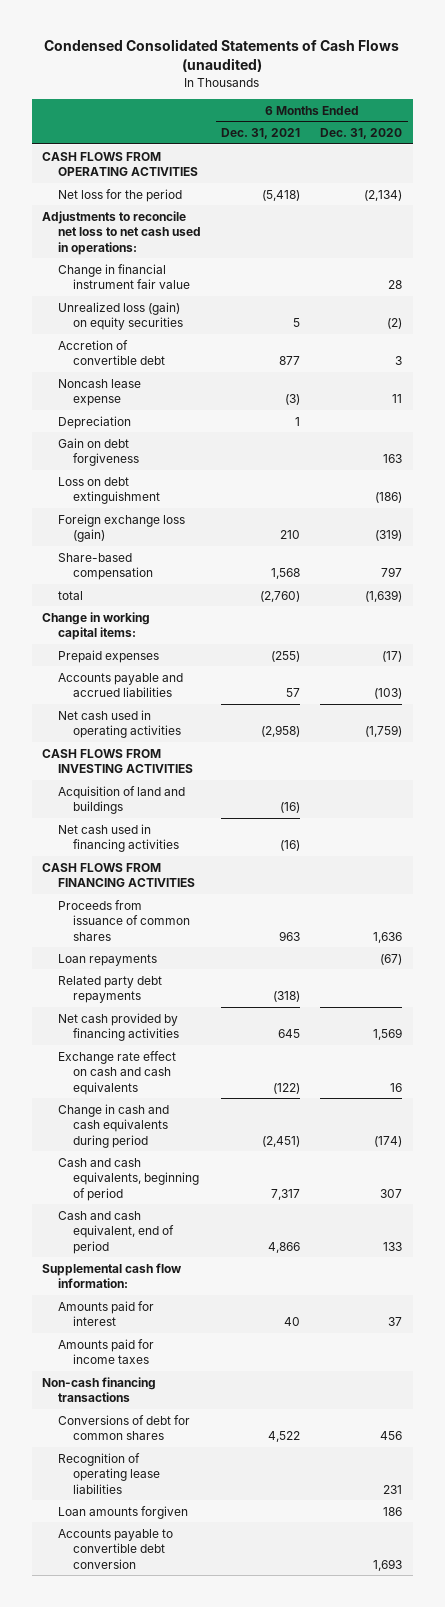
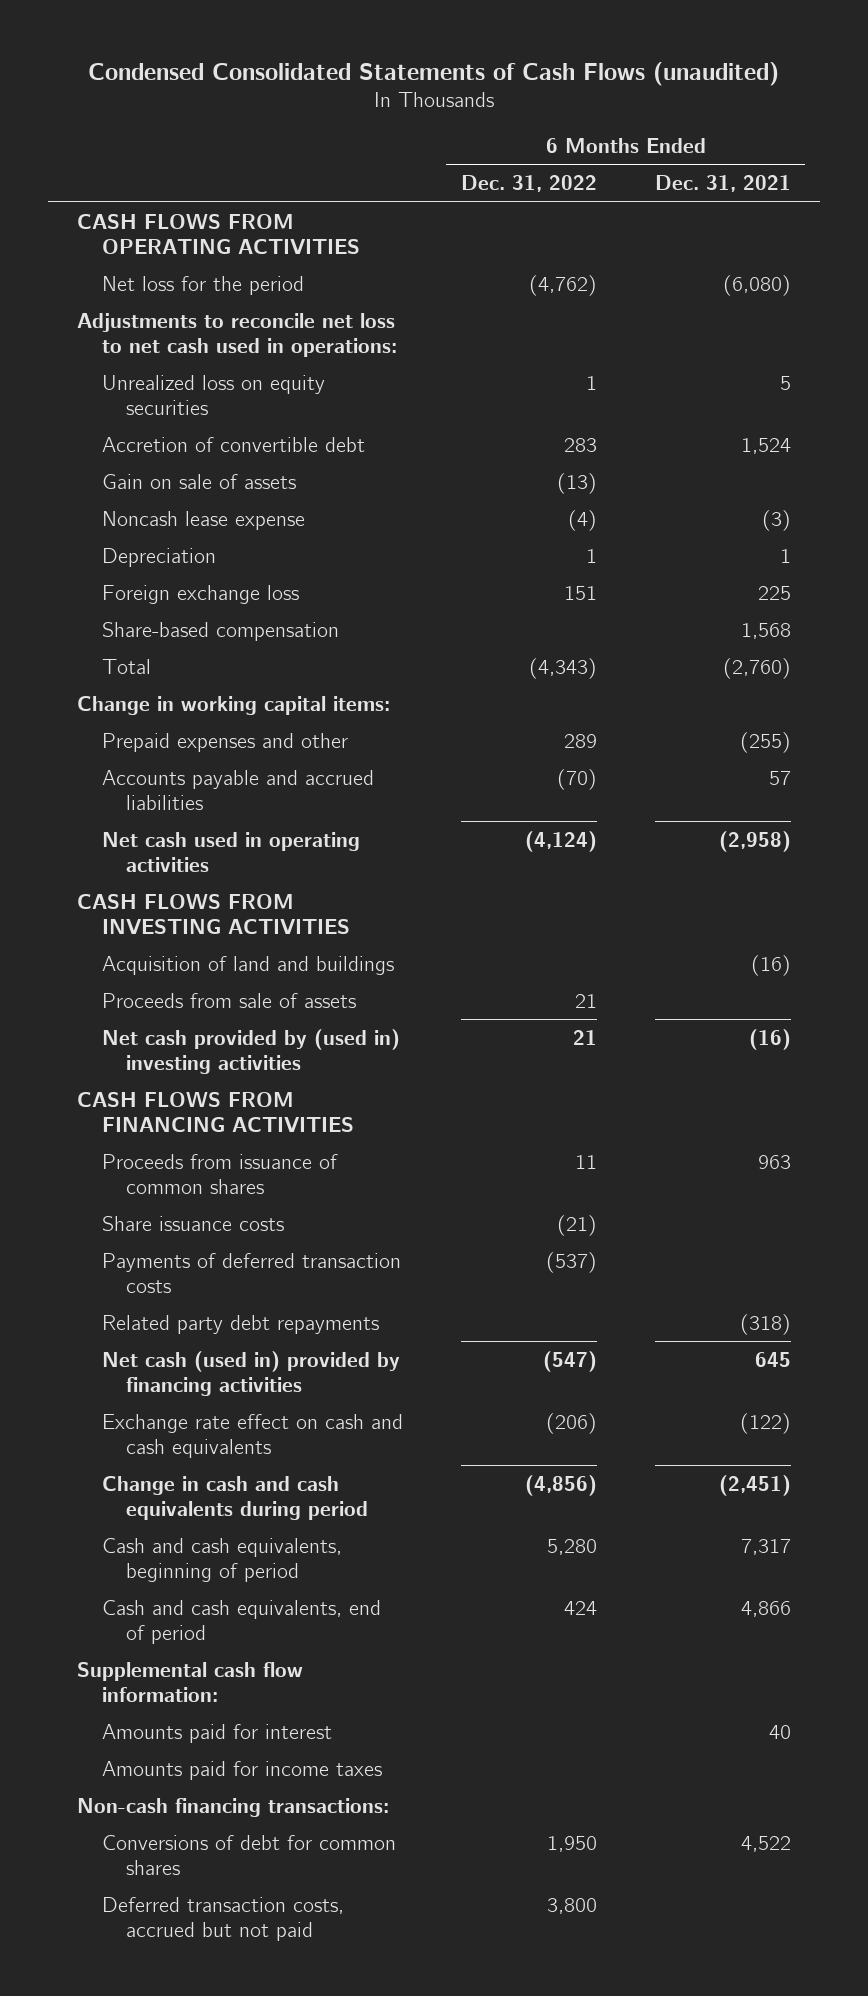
[320,128,403,140] Dec. 31, 2020 -> none
none -> [460,175,597,193] Dec. 31, 2022
[262,189,301,201] (5,418) -> [722,274,791,296] (6,080)
[57,263,191,290] Change in financial instrument fair value -> none
[57,301,184,331] Unrealized loss (gain) on equity securities -> [101,374,325,415] Unrealized loss on equity securities
[279,356,301,366] 877 -> [740,437,791,454] 1,524
none -> [101,473,296,489] Gain on sale of assets
[57,437,140,467] Gain on debt forgiveness -> none
[57,476,161,505] Loss on debt extinguishment -> none
[57,513,185,543] Foreign exchange loss (gain) -> [101,584,299,604] Foreign exchange loss
[280,530,301,540] 210 -> [757,585,791,600] 225
[57,590,83,600] total -> [101,658,151,674] Total
[57,649,159,663] Prepaid expenses -> [101,732,348,752] Prepaid expenses and other
none -> [101,992,356,1008] Proceeds from sale of assets
[57,823,180,853] Net cash used in financing activities -> [101,1028,400,1074] Net cash provided by (used in) investing activities
[57,953,157,966] Loan repayments -> none
none -> [101,1215,284,1231] Share issuance costs
none -> [101,1252,401,1293] Payments of deferred transaction costs
[57,1012,180,1042] Net cash provided by financing activities -> [101,1350,400,1396] Net cash (used in) provided by financing activities
[57,1210,175,1254] Cash and cash equivalent, end of period -> [101,1599,381,1644] Cash and cash equivalents, end of period
[42,1376,157,1403] Non-cash financing transactions -> [77,1797,390,1817] Non-cash financing transactions:
[57,1452,161,1494] Recognition of operating lease liabilities -> none
[57,1505,188,1519] Loan amounts forgiven -> none
[57,1528,173,1569] Accounts payable to convertible debt conversion -> none
none -> [101,1896,344,1941] Deferred transaction costs, accrued but not paid

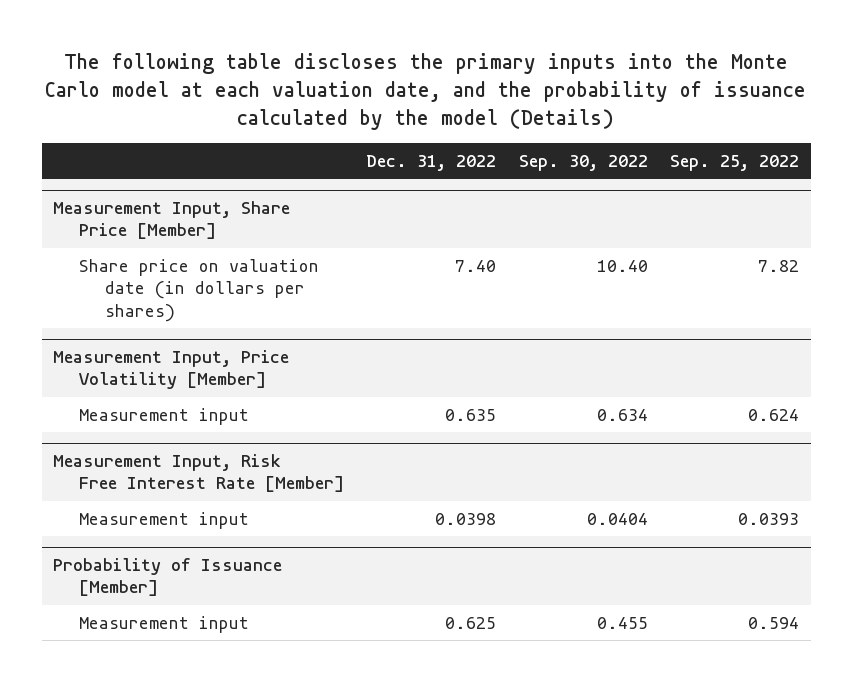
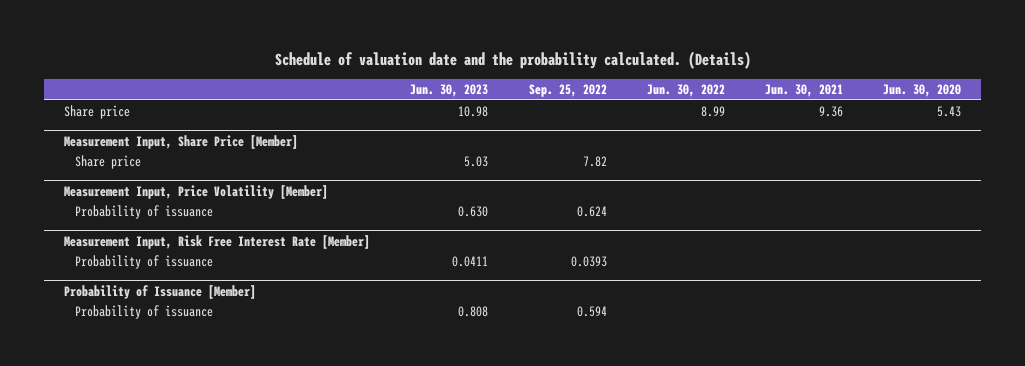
[45,53,807,131] The following table discloses the primary inputs into the Monte Carlo model at each valuation date, and the probability of issuance calculated by the model (Details) -> [274,51,751,70] Schedule of valuation date and the probability calculated. (Details)
[366,154,497,171] Dec. 31, 2022 -> none
[518,154,648,171] Sep. 30, 2022 -> none
none -> [410,84,489,98] Jun. 30, 2023
none -> [646,84,725,98] Jun. 30, 2022
none -> [765,84,844,98] Jun. 30, 2021
none -> [883,84,962,98] Jun. 30, 2020
none -> [64,105,131,120] Share price
[78,258,319,322] Share price on valuation date (in dollars per shares) -> [75,155,142,170] Share price
[78,407,249,425] Measurement input -> [75,205,214,220] Probability of issuance
[78,511,249,529] Measurement input -> [75,255,214,270] Probability of issuance
[78,615,249,633] Measurement input -> [75,305,214,320] Probability of issuance

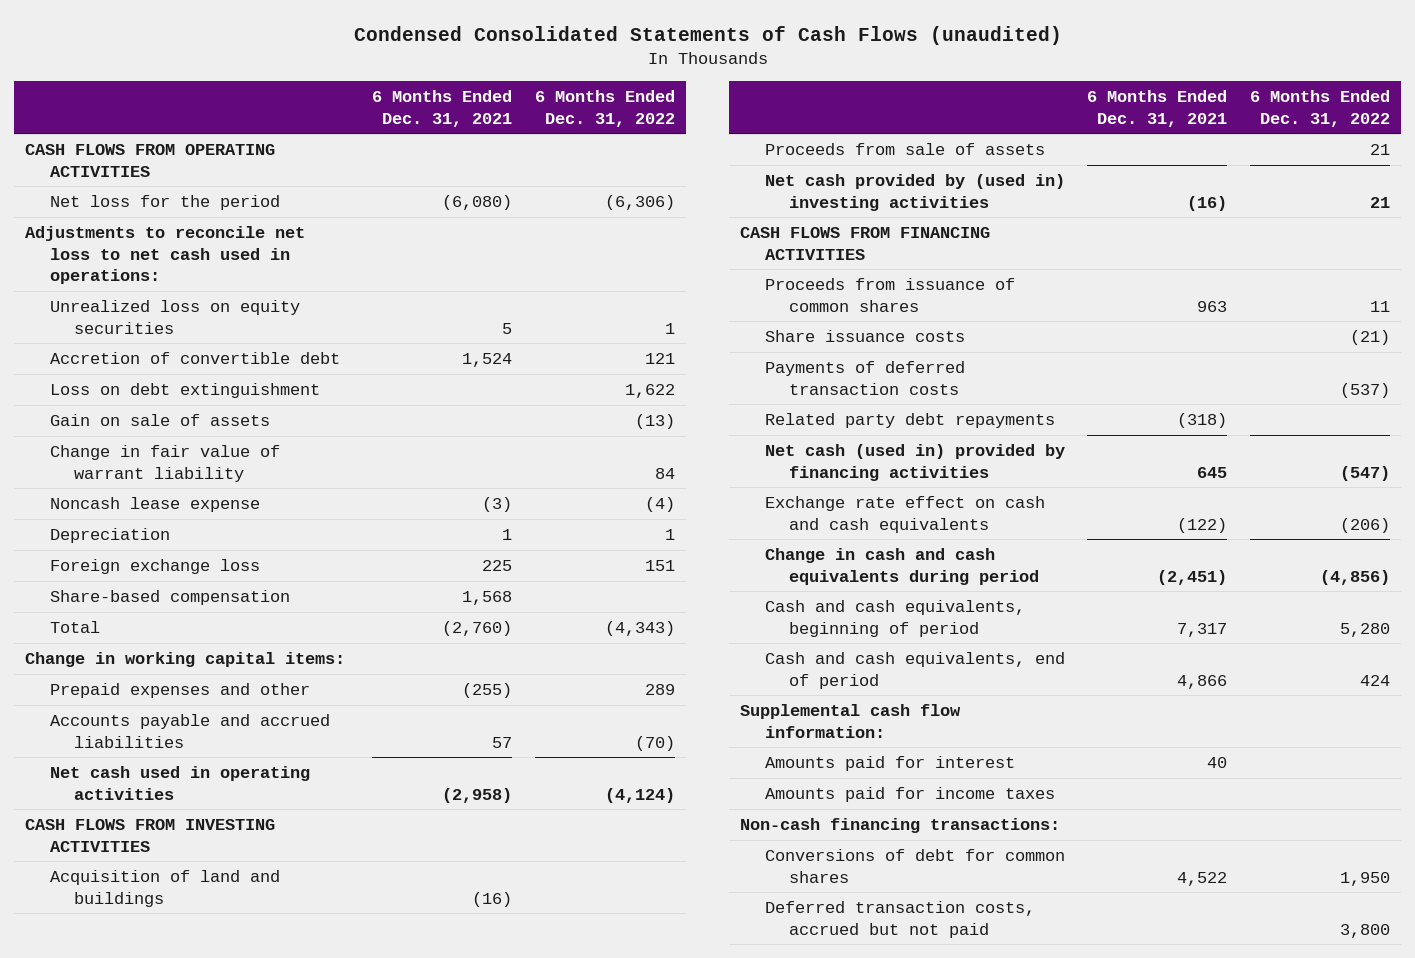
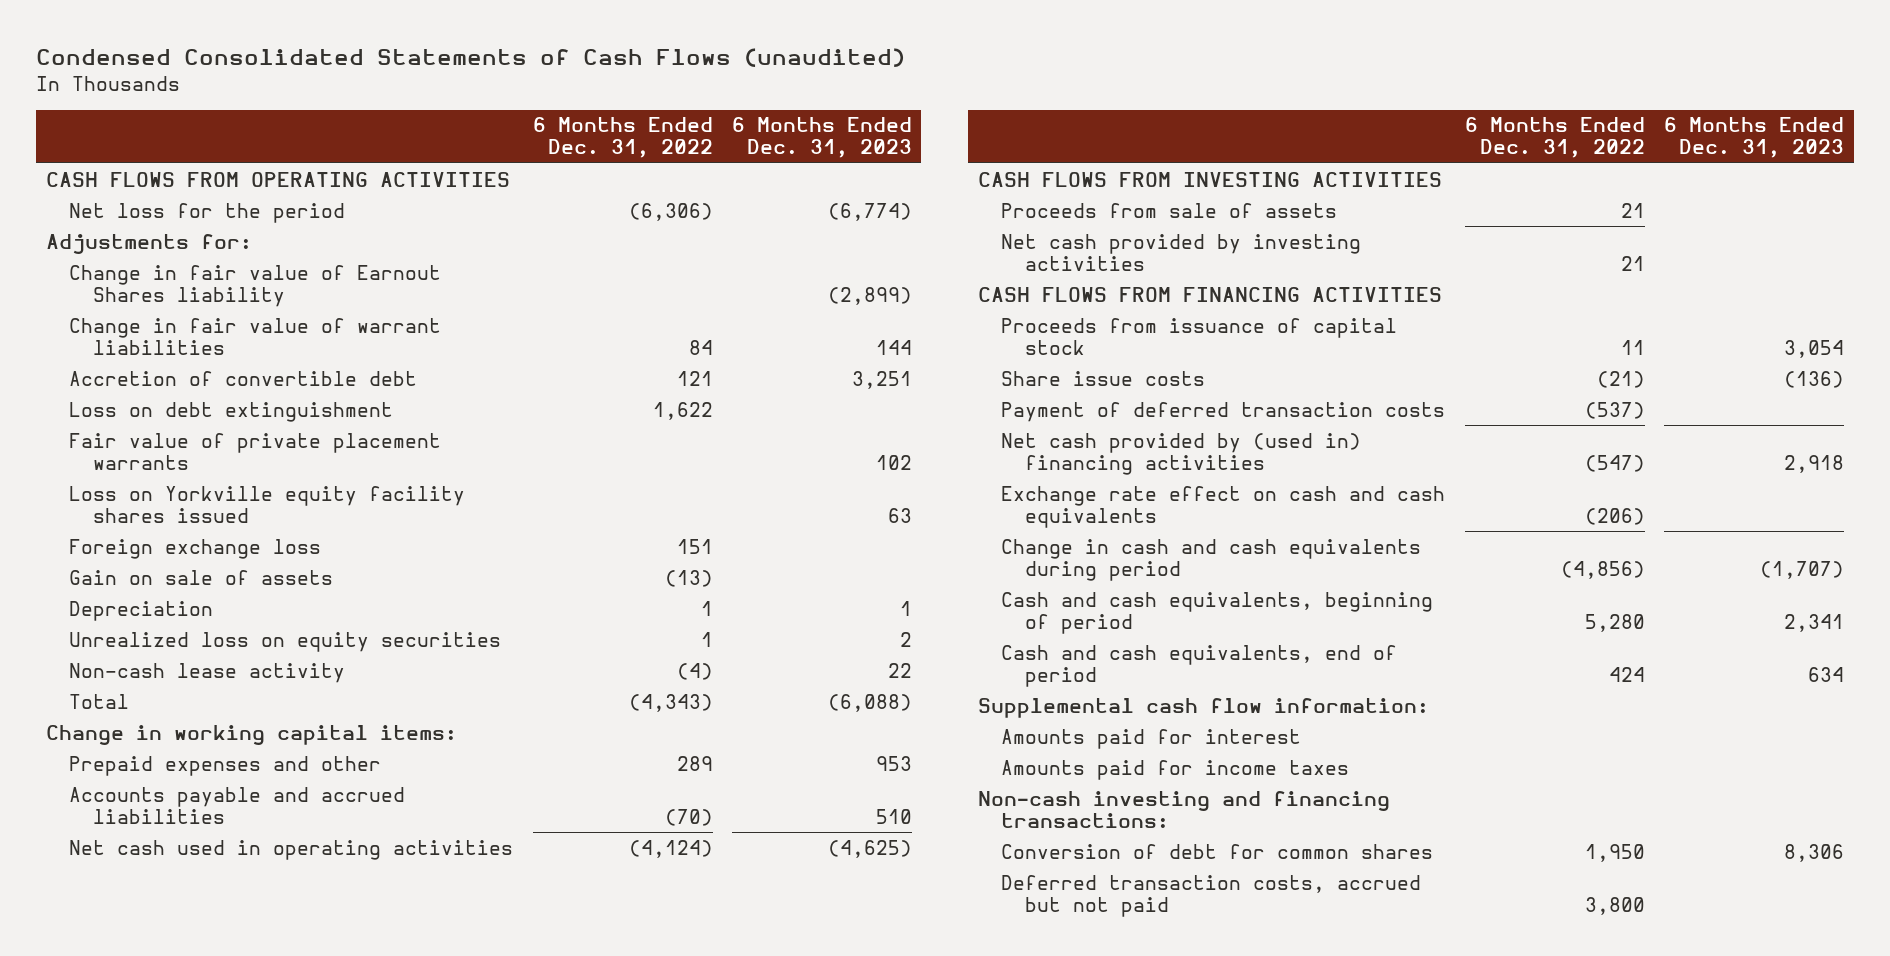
[372,90,513,127] 6 Months Ended Dec. 31, 2021 -> none
none -> [731,117,912,159] 6 Months Ended Dec. 31, 2023
[25,226,306,285] Adjustments to reconcile net loss to net cash used in operations: -> [45,233,252,254] Adjustments for:
none -> [69,264,442,307] Change in fair value of Earnout Shares liability
none -> [69,317,442,355] Change in fair value of warrant liabilities
none -> [69,432,442,470] Fair value of private placement warrants
none -> [69,485,466,523] Loss on Yorkville equity facility shares issued
[49,559,260,575] Foreign exchange loss -> [69,538,322,559] Foreign exchange loss
[49,445,280,482] Change in fair value of warrant liability -> none
[49,497,260,513] Noncash lease expense -> none
[49,590,290,606] Share-based compensation -> none
[49,300,300,334] Unrealized loss on equity securities -> [69,631,502,652] Unrealized loss on equity securities
none -> [69,662,346,683] Non-cash lease activity
[49,870,280,907] Acquisition of land and buildings -> none
[764,174,1065,211] Net cash provided by (used in) investing activities -> [1001,233,1362,271] Net cash provided by investing activities
[764,413,1055,429] Related party debt repayments -> none
[764,278,1015,312] Proceeds from issuance of common shares -> [1001,317,1398,355] Proceeds from issuance of capital stock
[764,330,965,343] Share issuance costs -> [1001,370,1206,386] Share issue costs
[764,361,965,395] Payments of deferred transaction costs -> [1001,401,1446,422] Payment of deferred transaction costs
[764,444,1065,481] Net cash (used in) provided by financing activities -> [1001,432,1362,475] Net cash provided by (used in) financing activities
[740,818,1061,834] Non-cash financing transactions: -> [978,790,1391,828] Non-cash investing and financing transactions:
[764,849,1065,883] Conversions of debt for common shares -> [1001,843,1434,859] Conversion of debt for common shares

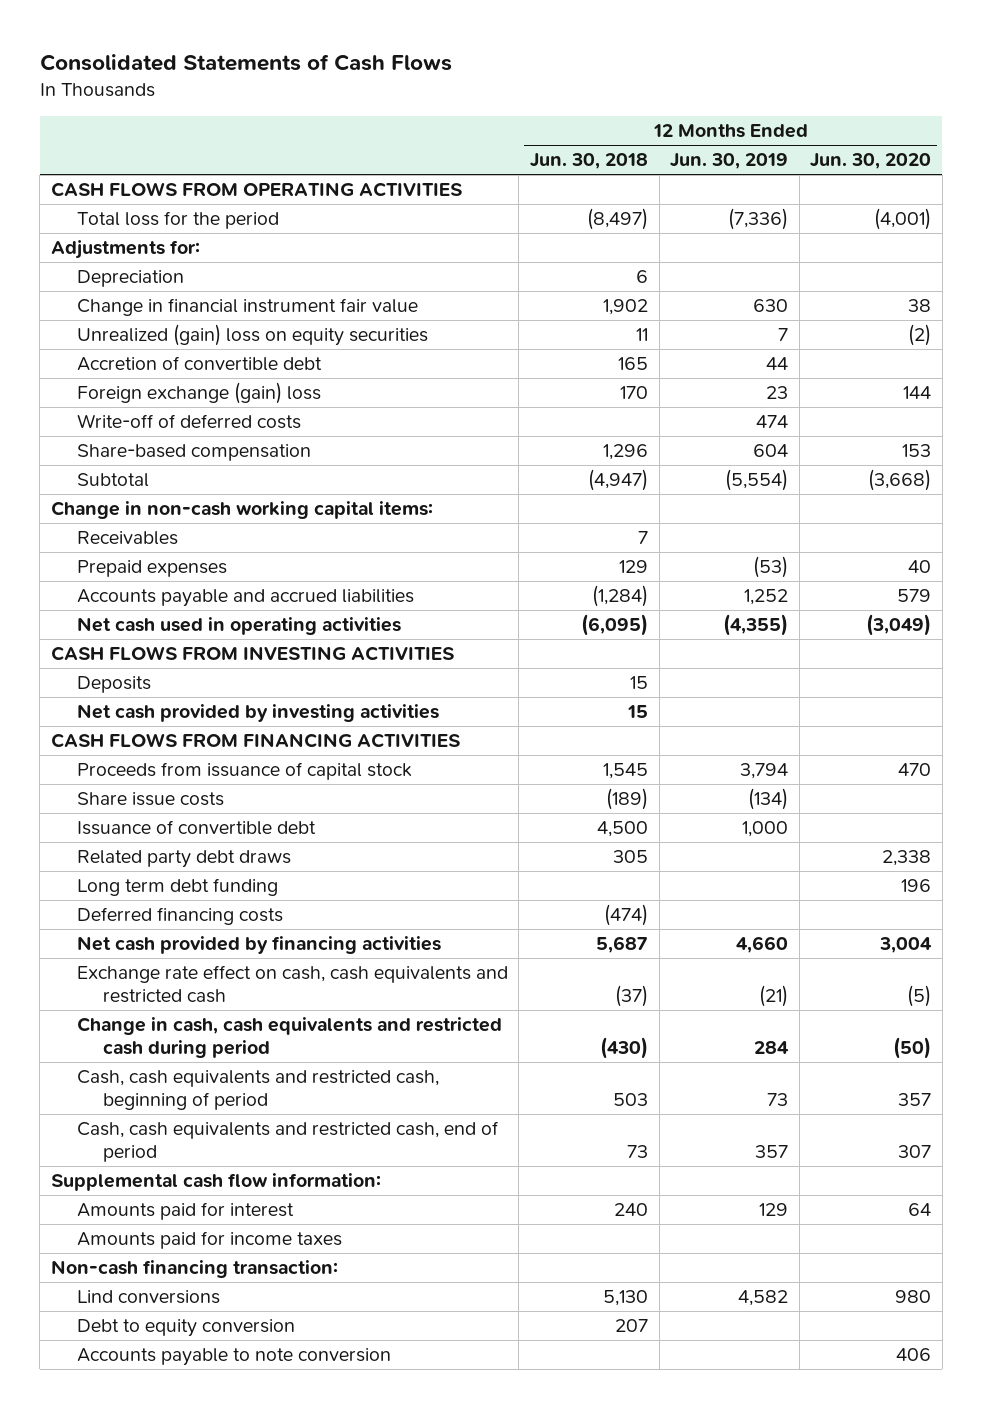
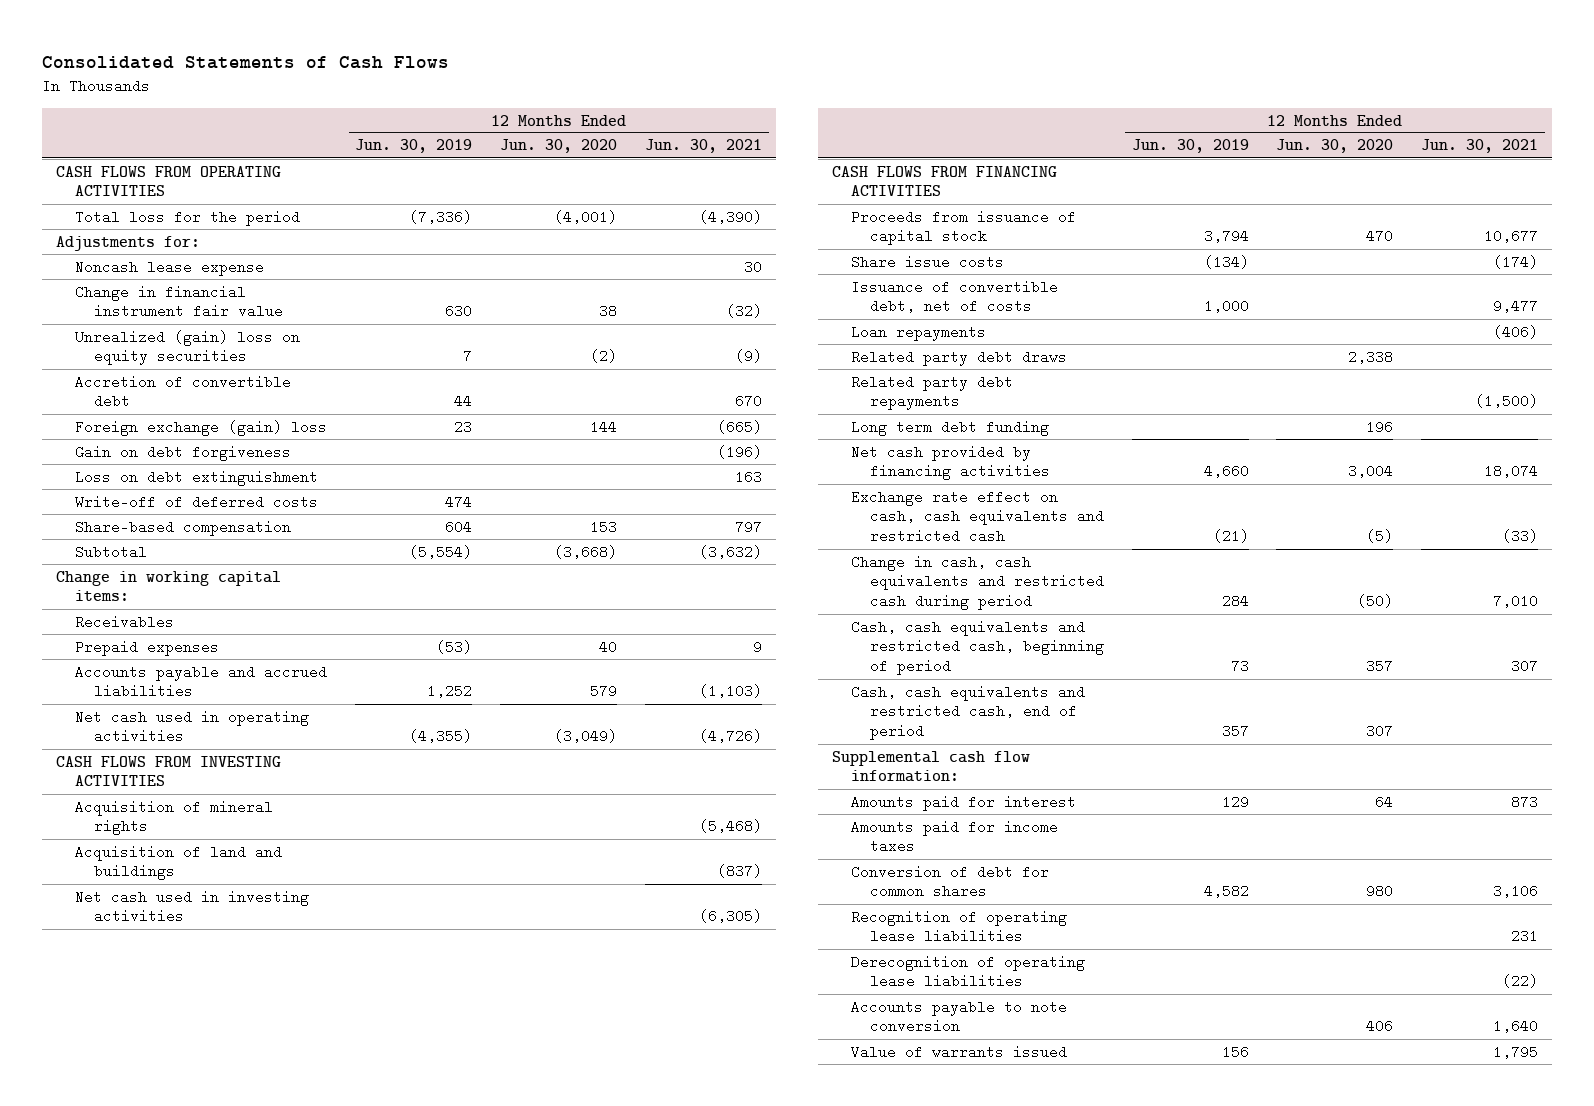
[529,153,648,170] Jun. 30, 2018 -> none
none -> [644,139,762,154] Jun. 30, 2021
[76,270,184,288] Depreciation -> none
none -> [74,259,264,276] Noncash lease expense
none -> [74,444,291,461] Gain on debt forgiveness
none -> [74,469,318,486] Loss on debt extinguishment
[50,501,433,520] Change in non-cash working capital items: -> [55,570,281,602] Change in working capital items:
[76,676,151,694] Deposits -> none
none -> [74,799,273,836] Acquisition of mineral rights
none -> [74,844,282,881] Acquisition of land and buildings
[76,704,439,723] Net cash provided by investing activities -> [74,889,309,924] Net cash used in investing activities
[76,820,316,836] Issuance of convertible debt -> [850,279,1058,314] Issuance of convertible debt, net of costs
none -> [850,324,986,341] Loan repayments
none -> [850,374,1013,411] Related party debt repayments
[76,907,283,926] Deferred financing costs -> none
[50,1260,338,1279] Non-cash financing transaction: -> none
[76,1319,295,1338] Debt to equity conversion -> none
[76,1290,220,1305] Lind conversions -> [850,864,1049,899] Conversion of debt for common shares
none -> [850,909,1067,944] Recognition of operating lease liabilities
none -> [850,954,1085,989] Derecognition of operating lease liabilities
none -> [850,1044,1067,1059] Value of warrants issued

